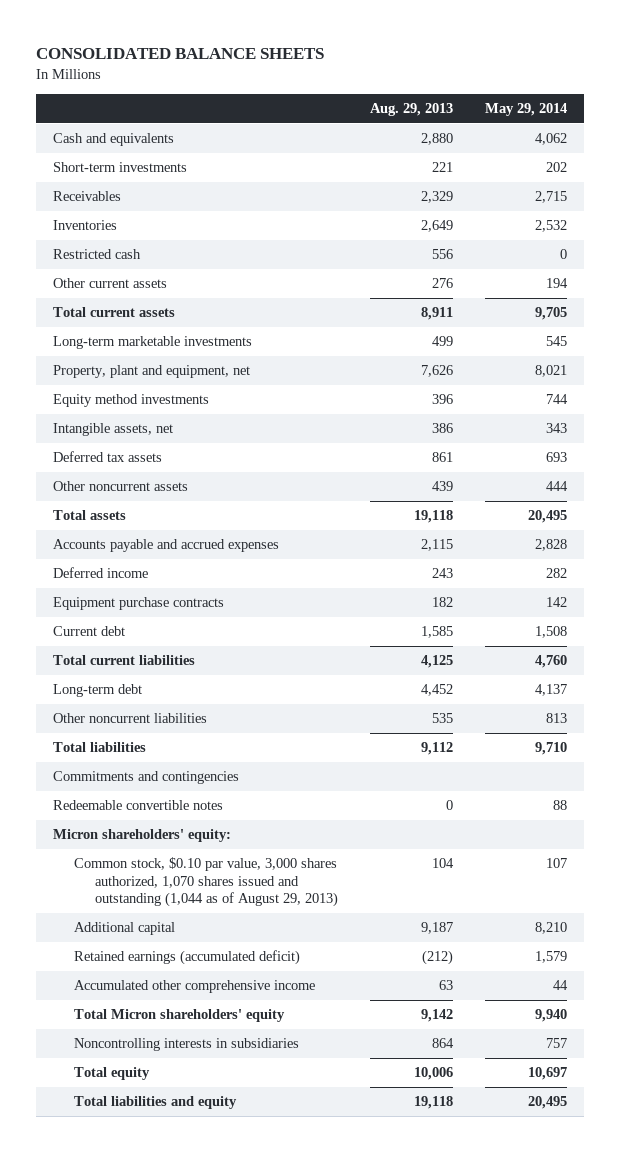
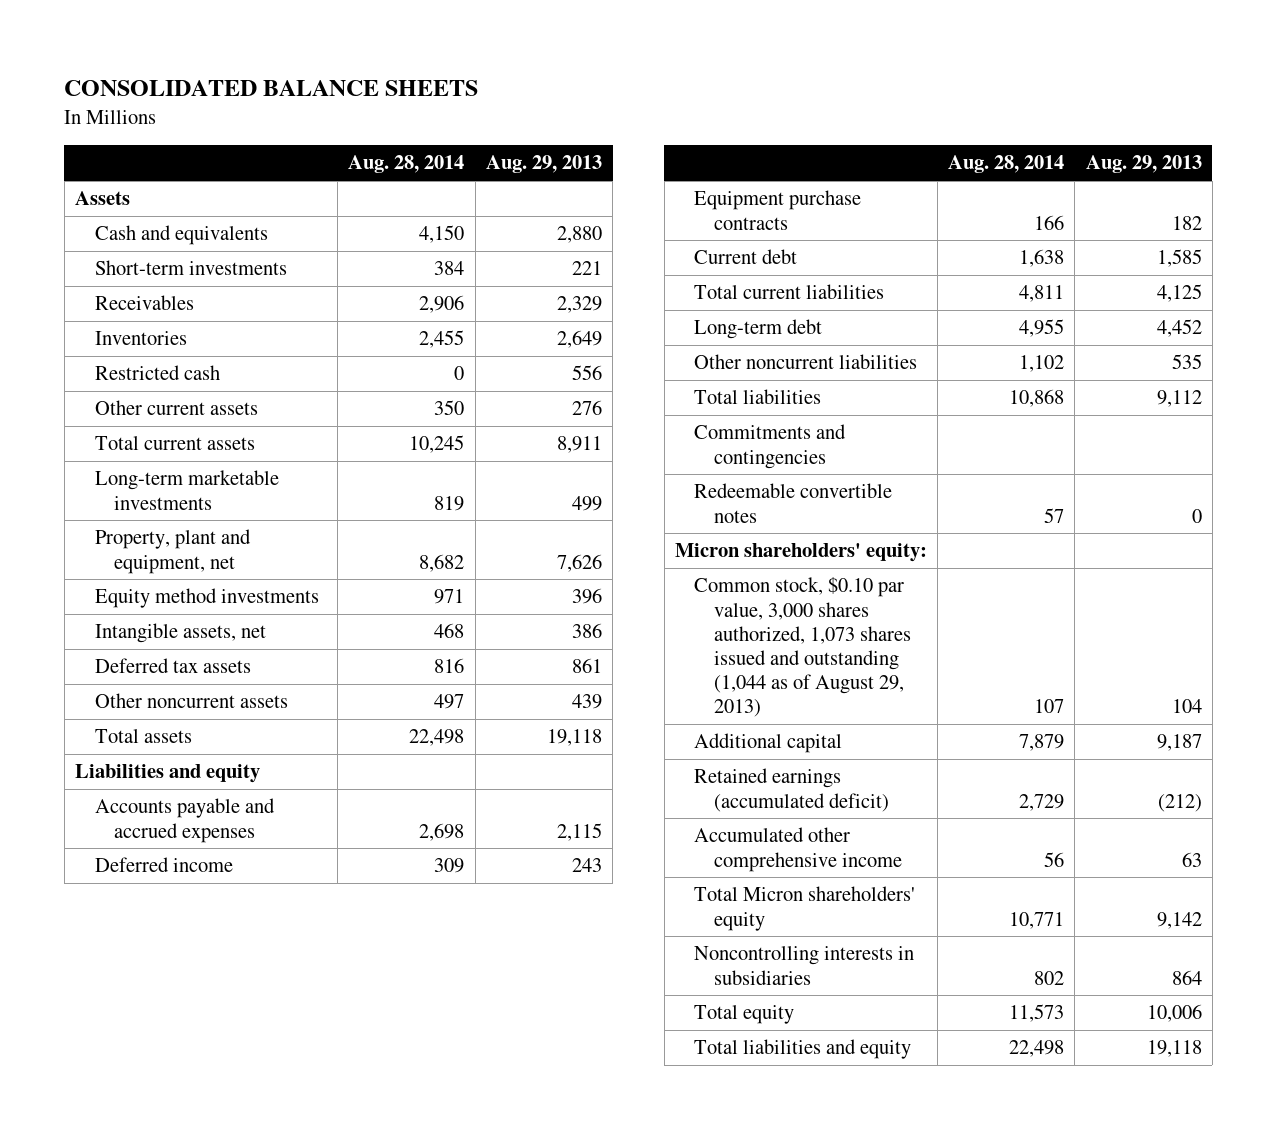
[485,103,568,117] May 29, 2014 -> none
none -> [348,155,465,174] Aug. 28, 2014
none -> [75,191,131,206] Assets
none -> [75,764,261,784] Liabilities and equity
[73,857,339,908] Common stock, $0.10 par value, 3,000 shares authorized, 1,070 shares issued and outstanding (1,044 as of August 29, 2013) -> [694,577,911,718] Common stock, $0.10 par value, 3,000 shares authorized, 1,073 shares issued and outstanding (1,044 as of August 29, 2013)

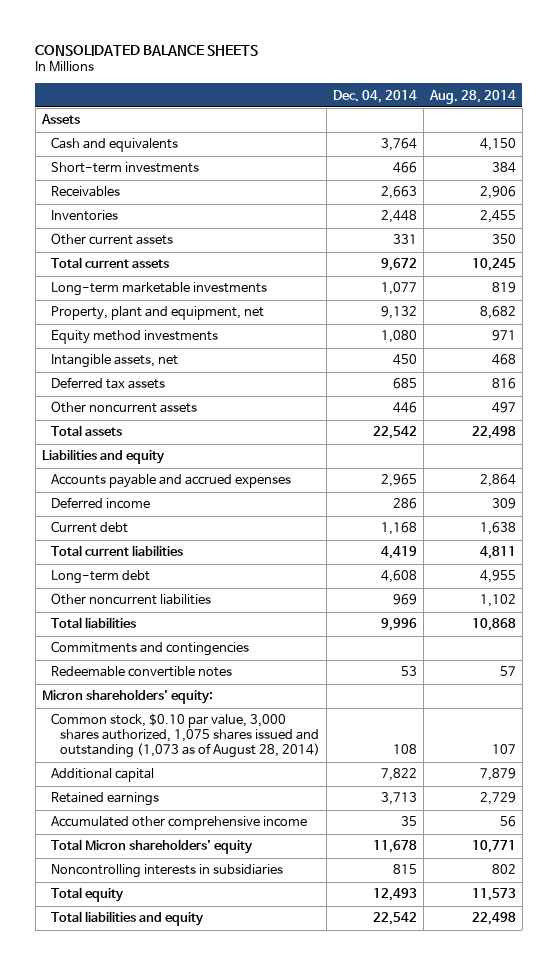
[485,155,602,174] Aug. 29, 2013 -> none
none -> [332,89,417,103] Dec. 04, 2014
[94,365,220,381] Restricted cash -> none
[419,822,465,841] 2,698 -> [479,474,516,488] 2,864
[694,190,862,230] Equipment purchase contracts -> none
[694,577,911,718] Common stock, $0.10 par value, 3,000 shares authorized, 1,073 shares issued and outstanding (1,044 as of August 29, 2013) -> [50,713,320,759] Common stock, $0.10 par value, 3,000 shares authorized, 1,075 shares issued and outstanding (1,073 as of August 28, 2014)
[694,768,889,812] Retained earnings (accumulated deficit) -> [50,792,159,807] Retained earnings

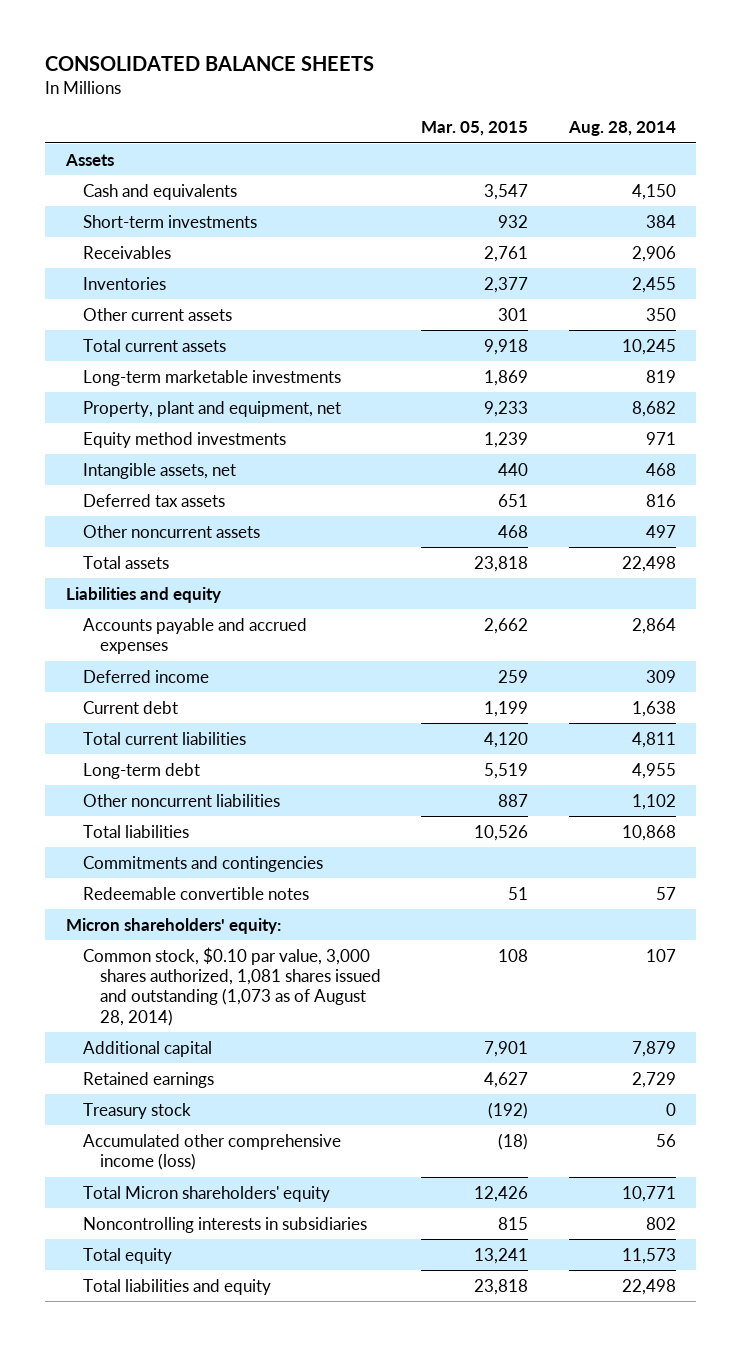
[332,89,417,103] Dec. 04, 2014 -> none
none -> [421,121,529,137] Mar. 05, 2015
[50,713,320,759] Common stock, $0.10 par value, 3,000 shares authorized, 1,075 shares issued and outstanding (1,073 as of August 28, 2014) -> [82,946,381,1026] Common stock, $0.10 par value, 3,000 shares authorized, 1,081 shares issued and outstanding (1,073 as of August 28, 2014)
none -> [82,1102,191,1119] Treasury stock
[50,816,307,831] Accumulated other comprehensive income -> [82,1133,341,1171] Accumulated other comprehensive income (loss)

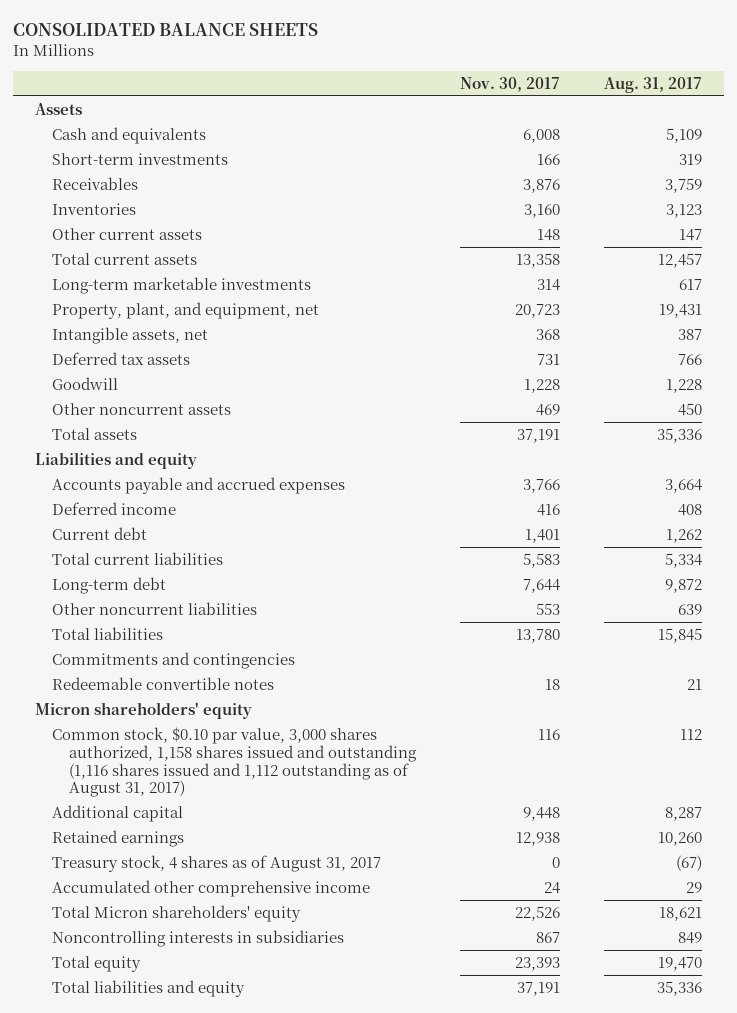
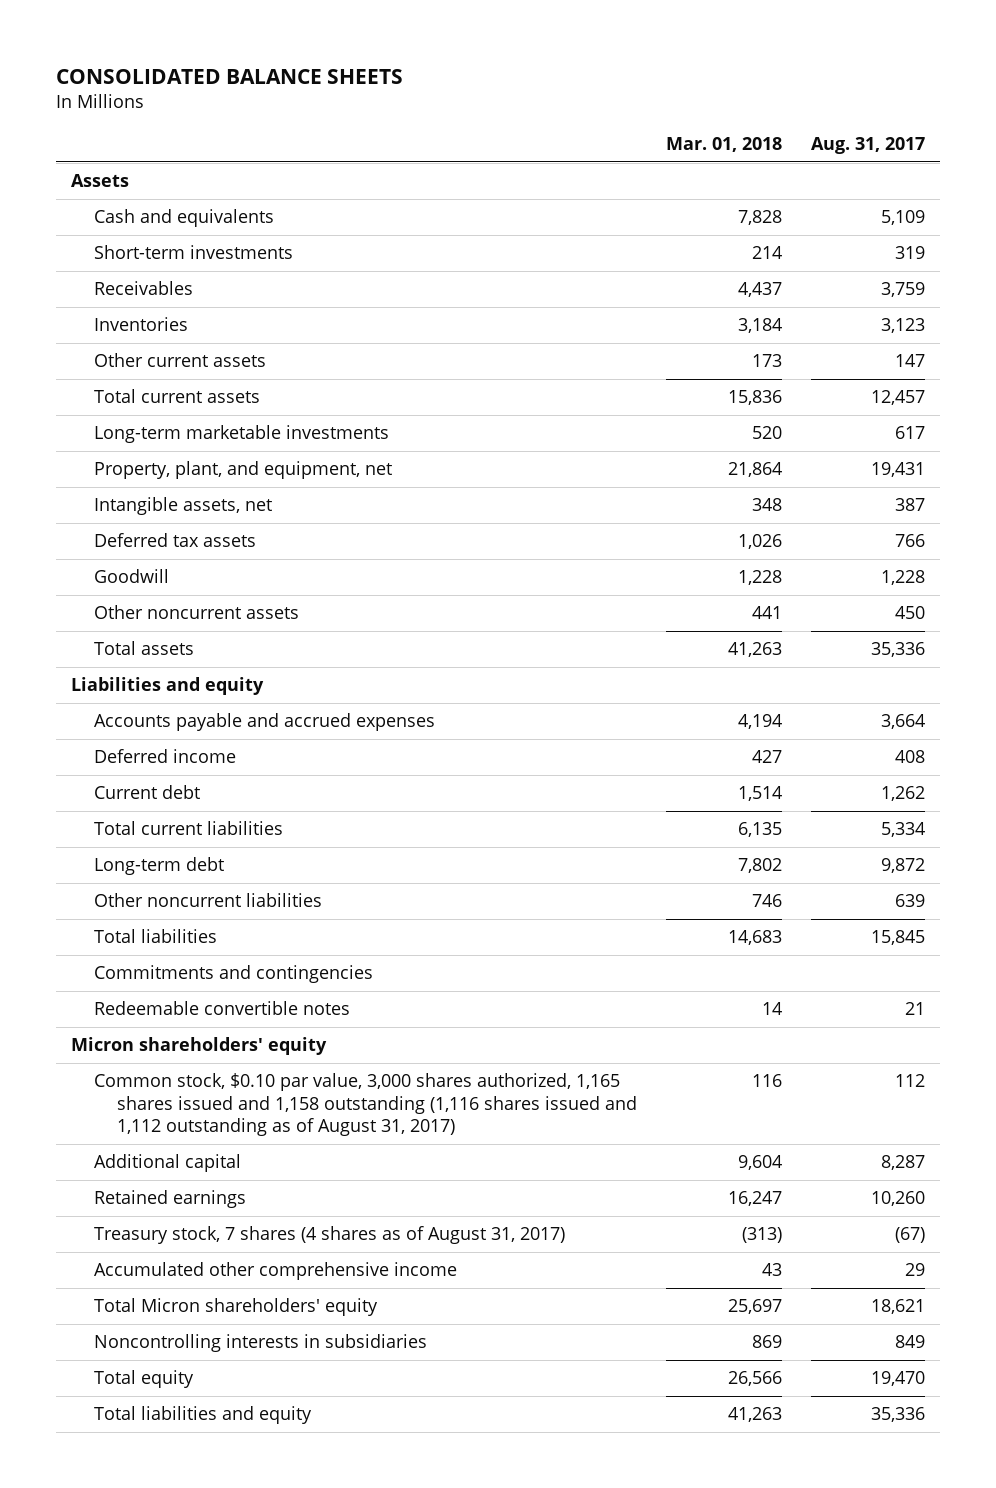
[460,76,561,92] Nov. 30, 2017 -> none
none -> [666,137,783,153] Mar. 01, 2018
[52,726,418,798] Common stock, $0.10 par value, 3,000 shares authorized, 1,158 shares issued and outstanding (1,116 shares issued and 1,112 outstanding as of August 31, 2017) -> [94,1073,638,1137] Common stock, $0.10 par value, 3,000 shares authorized, 1,165 shares issued and 1,158 outstanding (1,116 shares issued and 1,112 outstanding as of August 31, 2017)
[52,854,382,872] Treasury stock, 4 shares as of August 31, 2017 -> [94,1226,566,1245] Treasury stock, 7 shares (4 shares as of August 31, 2017)

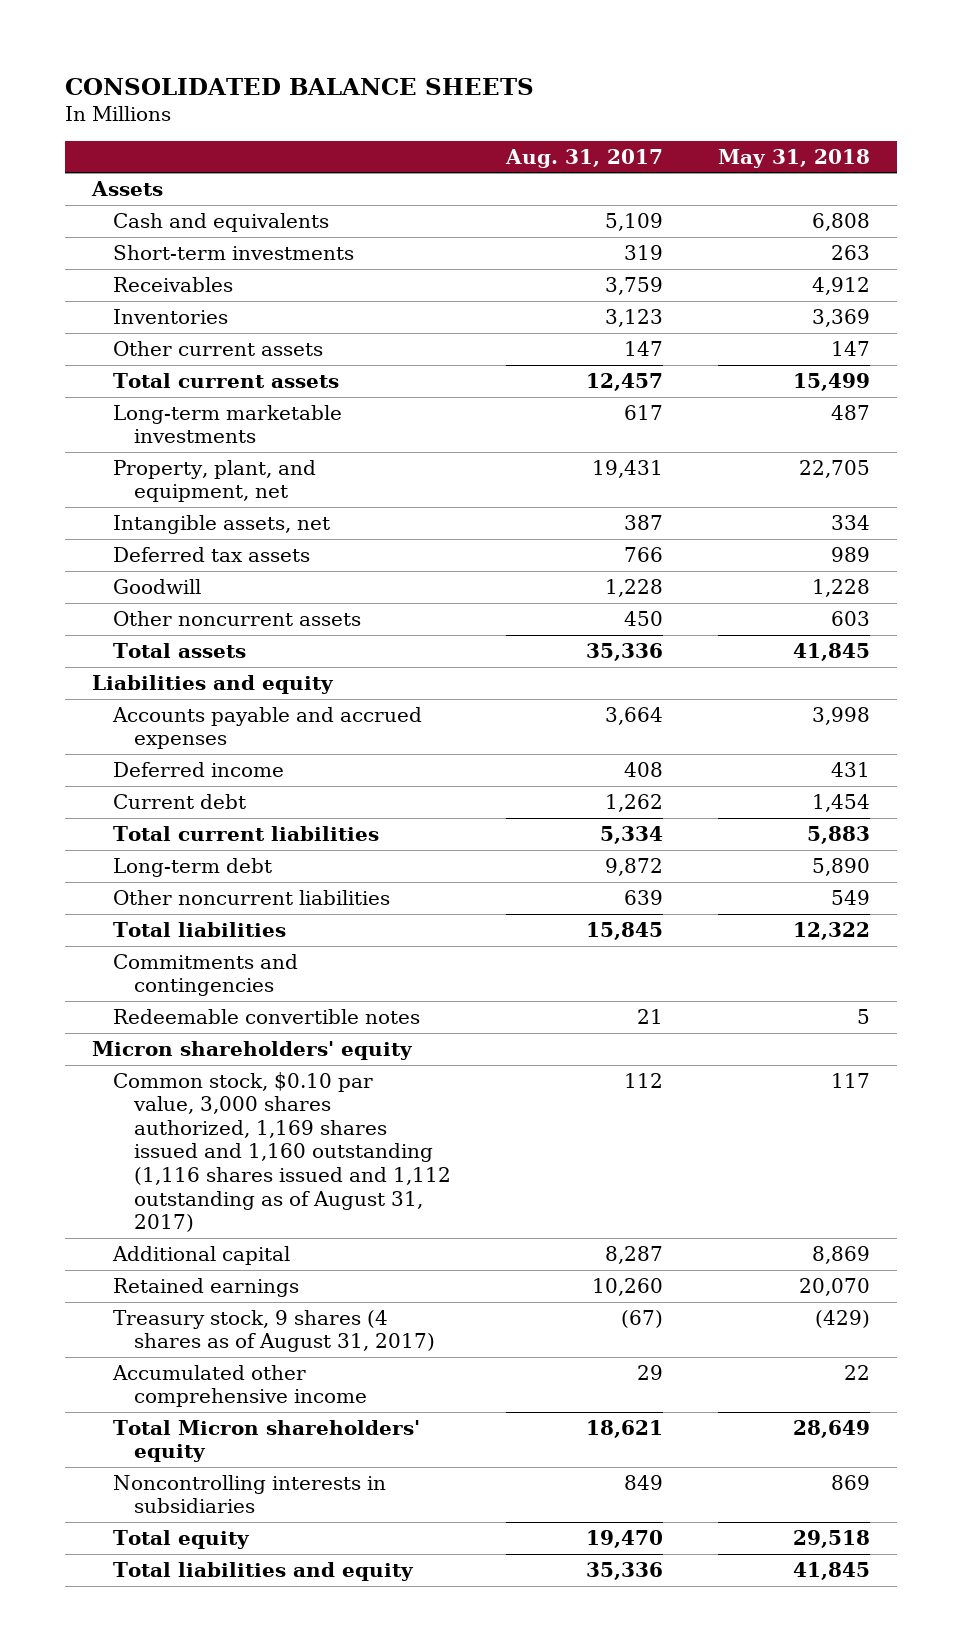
[666,137,783,153] Mar. 01, 2018 -> none
none -> [717,148,870,168] May 31, 2018
[94,1073,638,1137] Common stock, $0.10 par value, 3,000 shares authorized, 1,165 shares issued and 1,158 outstanding (1,116 shares issued and 1,112 outstanding as of August 31, 2017) -> [113,1071,452,1233] Common stock, $0.10 par value, 3,000 shares authorized, 1,169 shares issued and 1,160 outstanding (1,116 shares issued and 1,112 outstanding as of August 31, 2017)
[94,1226,566,1245] Treasury stock, 7 shares (4 shares as of August 31, 2017) -> [113,1309,436,1353] Treasury stock, 9 shares (4 shares as of August 31, 2017)

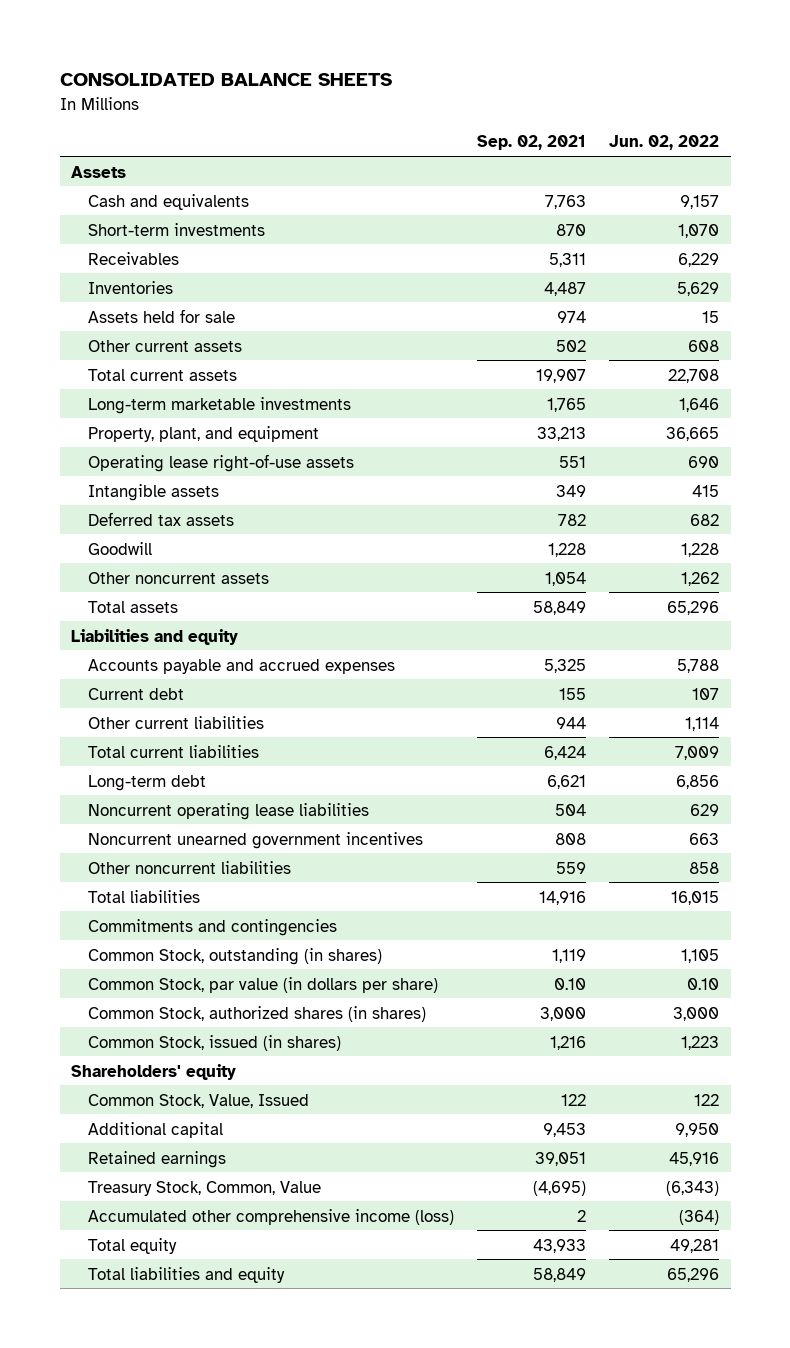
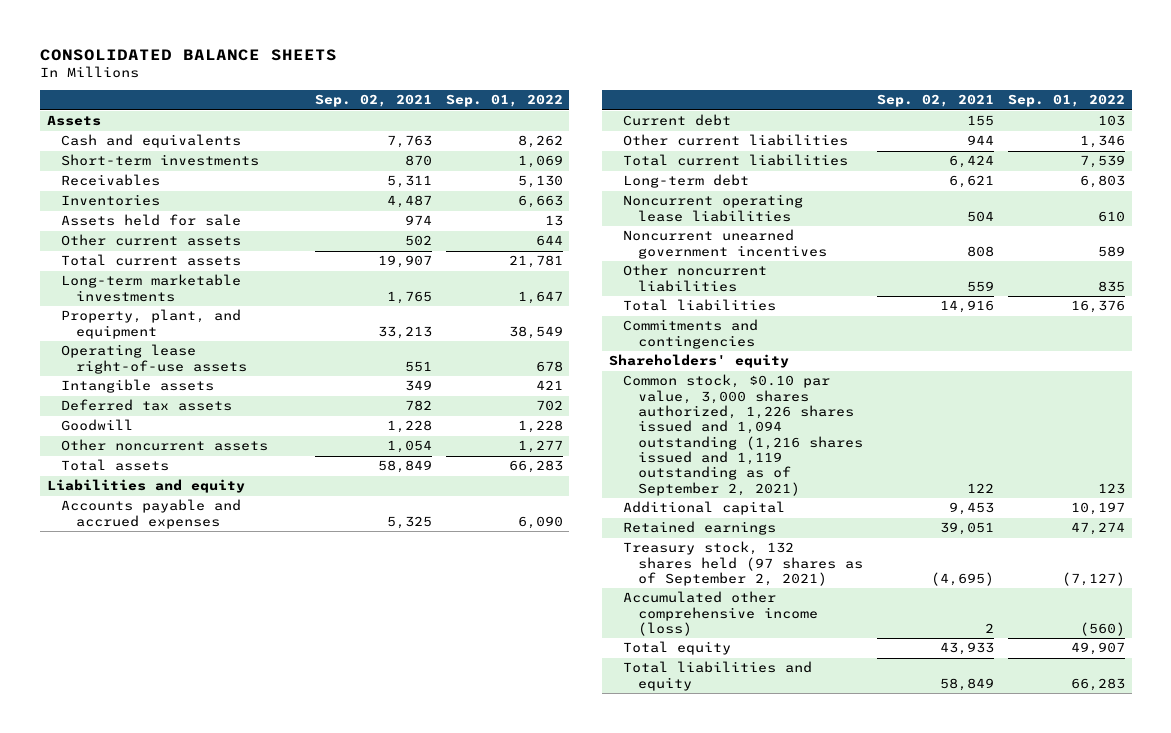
[609,135,720,151] Jun. 02, 2022 -> none
none -> [445,94,563,108] Sep. 01, 2022
[88,947,383,965] Common Stock, outstanding (in shares) -> none
[88,976,439,993] Common Stock, par value (in dollars per share) -> none
[88,1005,427,1022] Common Stock, authorized shares (in shares) -> none
[88,1034,342,1051] Common Stock, issued (in shares) -> none
[88,1093,310,1108] Common Stock, Value, Issued -> [623,374,863,496] Common stock, $0.10 par value, 3,000 shares authorized, 1,226 shares issued and 1,094 outstanding (1,216 shares issued and 1,119 outstanding as of September 2, 2021)
[88,1180,322,1196] Treasury Stock, Common, Value -> [623,541,863,587] Treasury stock, 132 shares held (97 shares as of September 2, 2021)

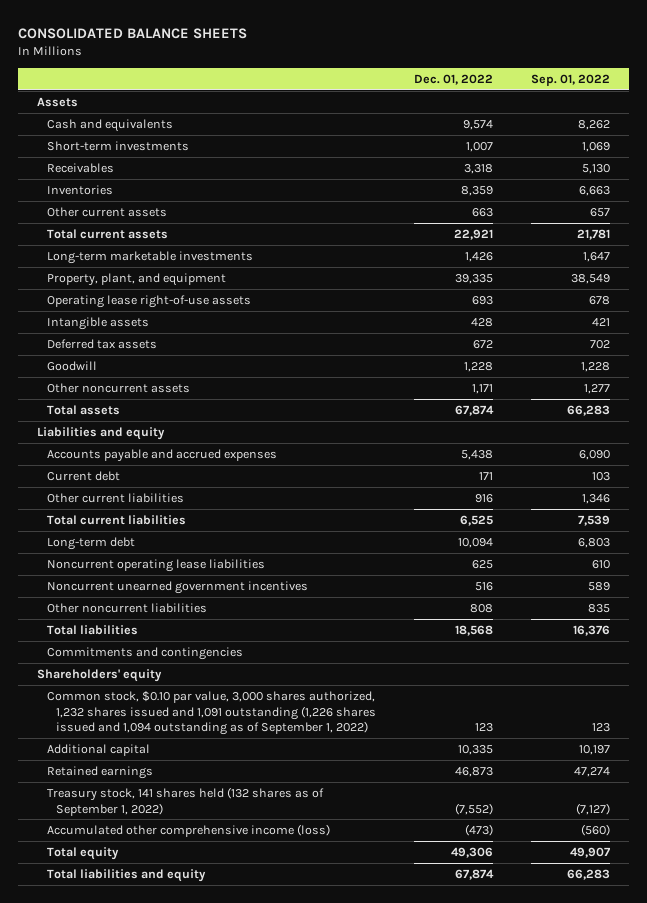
[314,94,432,108] Sep. 02, 2021 -> none
none -> [413,73,493,85] Dec. 01, 2022
[61,214,242,227] Assets held for sale -> none
[535,235,563,247] 644 -> [589,207,610,217] 657
[623,374,863,496] Common stock, $0.10 par value, 3,000 shares authorized, 1,226 shares issued and 1,094 outstanding (1,216 shares issued and 1,119 outstanding as of September 2, 2021) -> [46,690,376,736] Common stock, $0.10 par value, 3,000 shares authorized, 1,232 shares issued and 1,091 outstanding (1,226 shares issued and 1,094 outstanding as of September 1, 2022)
[623,541,863,587] Treasury stock, 132 shares held (97 shares as of September 2, 2021) -> [46,786,324,816] Treasury stock, 141 shares held (132 shares as of September 1, 2022)

